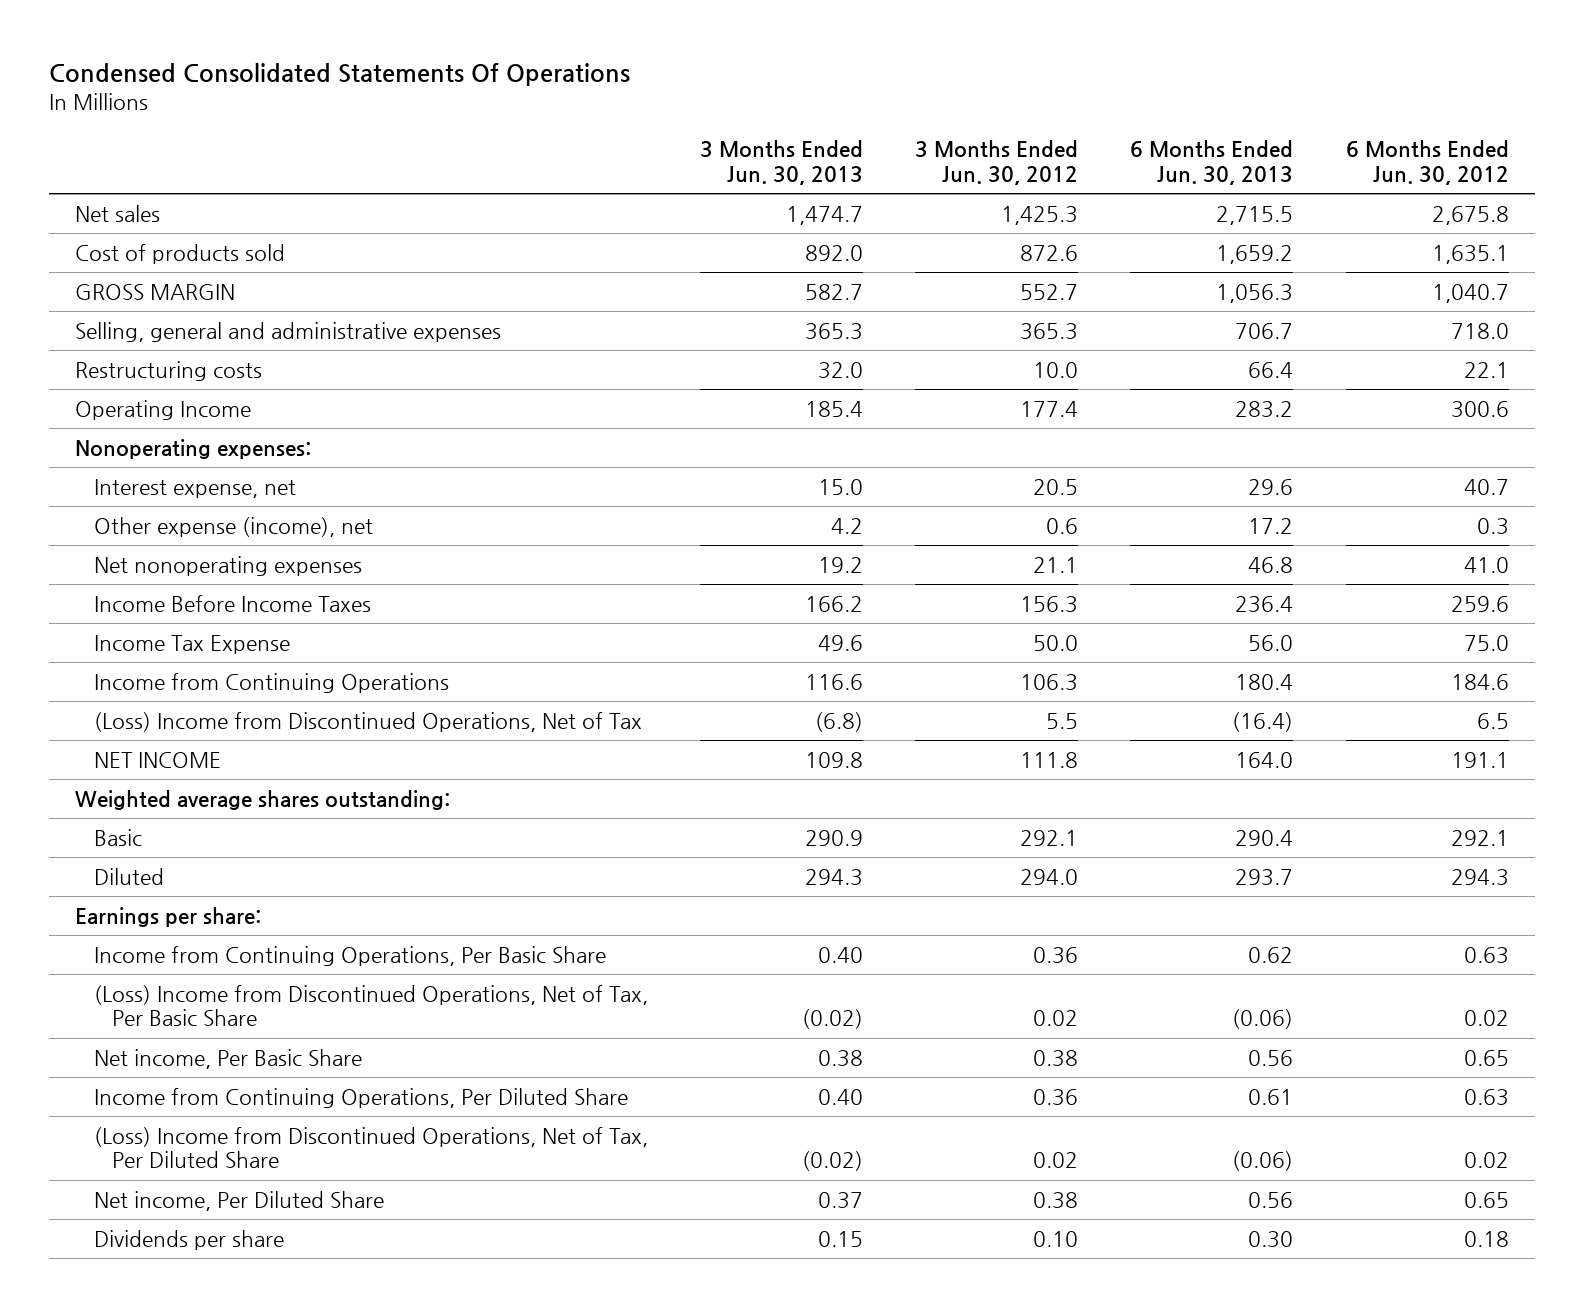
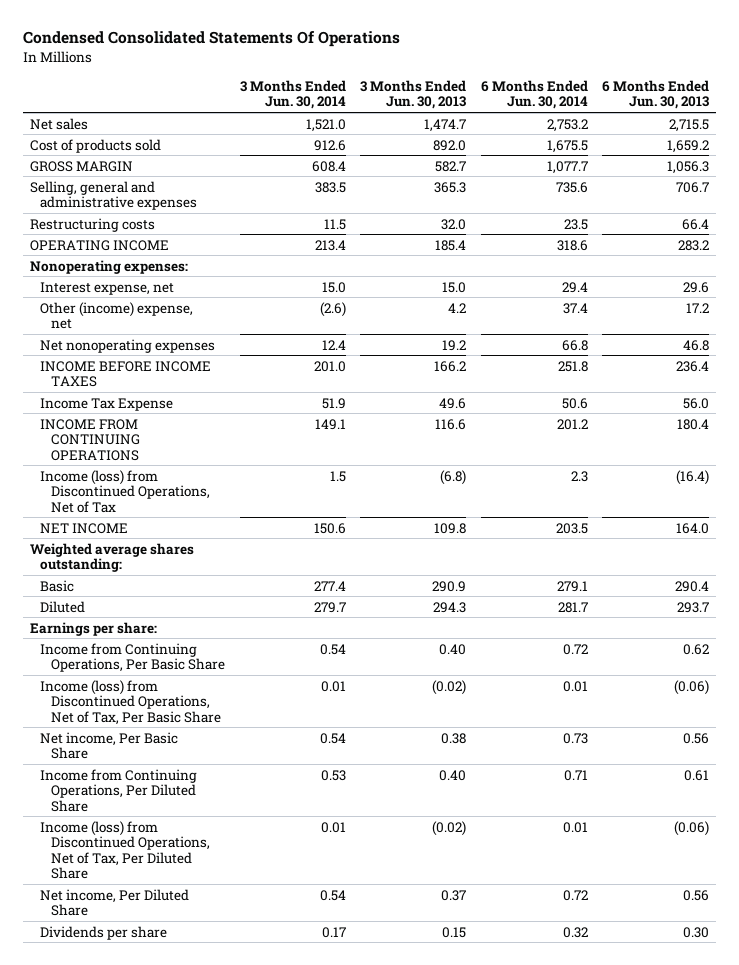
[915,139,1079,185] 3 Months Ended Jun. 30, 2012 -> none
[1345,139,1509,185] 6 Months Ended Jun. 30, 2012 -> none
none -> [239,79,346,110] 3 Months Ended Jun. 30, 2014
none -> [480,79,588,110] 6 Months Ended Jun. 30, 2014
[74,399,251,420] Operating Income -> [29,239,169,251] OPERATING INCOME
[93,516,373,537] Other expense (income), net -> [40,301,194,330] Other (income) expense, net
[93,594,371,612] Income Before Income Taxes -> [40,360,212,388] INCOME BEFORE INCOME TAXES
[93,672,449,693] Income from Continuing Operations -> [40,418,141,461] INCOME FROM CONTINUING OPERATIONS
[93,711,642,732] (Loss) Income from Discontinued Operations, Net of Tax -> [40,469,211,513] Income (loss) from Discontinued Operations, Net of Tax
[93,984,648,1027] (Loss) Income from Discontinued Operations, Net of Tax, Per Basic Share -> [40,679,222,725] Income (loss) from Discontinued Operations, Net of Tax, Per Basic Share
[93,1126,648,1169] (Loss) Income from Discontinued Operations, Net of Tax, Per Diluted Share -> [40,820,211,880] Income (loss) from Discontinued Operations, Net of Tax, Per Diluted Share

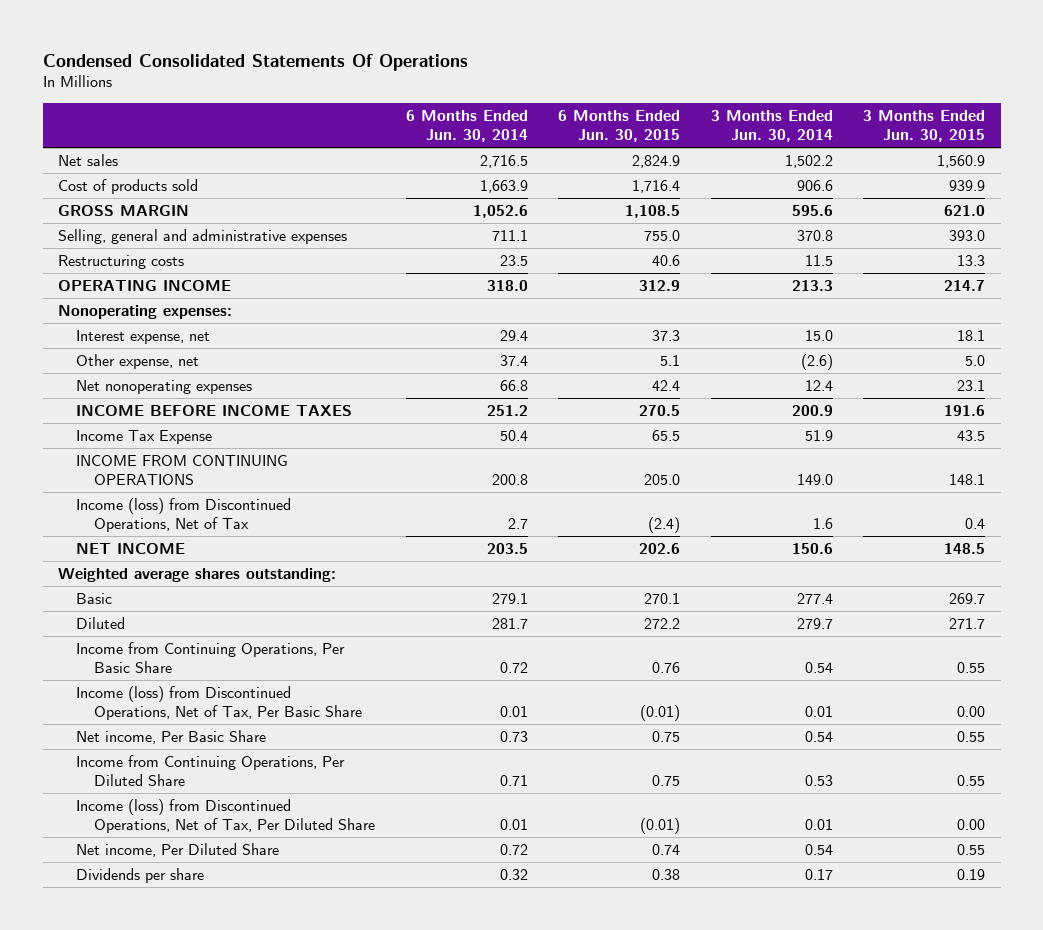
[360,79,467,110] 3 Months Ended Jun. 30, 2013 -> none
[602,79,710,110] 6 Months Ended Jun. 30, 2013 -> none
none -> [558,109,681,142] 6 Months Ended Jun. 30, 2015
none -> [863,109,986,142] 3 Months Ended Jun. 30, 2015
[305,118,346,132] 1,521.0 -> [784,155,833,169] 1,502.2
[546,118,588,132] 2,753.2 -> [479,155,528,169] 2,716.5
[313,139,346,151] 912.6 -> [796,180,833,192] 906.6
[546,139,588,153] 1,675.5 -> [479,180,528,194] 1,663.9
[311,160,346,172] 608.4 -> [791,205,833,217] 595.6
[546,160,588,174] 1,077.7 -> [472,205,528,219] 1,052.6
[314,181,346,193] 383.5 -> [796,230,833,242] 370.8
[555,181,588,193] 735.6 -> [491,230,528,242] 711.1
[314,239,346,251] 213.4 -> [791,280,833,292] 213.3
[556,239,588,251] 318.6 -> [486,280,528,292] 318.0
[40,301,194,330] Other (income) expense, net -> [76,354,200,370] Other expense, net
[313,360,346,372] 201.0 -> [791,405,833,417] 200.9
[557,360,588,372] 251.8 -> [486,405,528,417] 251.2
[561,397,588,409] 50.6 -> [499,430,528,442] 50.4
[314,418,346,430] 149.1 -> [796,474,833,486] 149.0
[556,418,588,430] 201.2 -> [491,474,528,486] 200.8
[329,470,346,482] 1.5 -> [812,518,833,530] 1.6
[570,470,588,482] 2.3 -> [507,518,528,530] 2.7
[29,621,157,636] Earnings per share: -> none

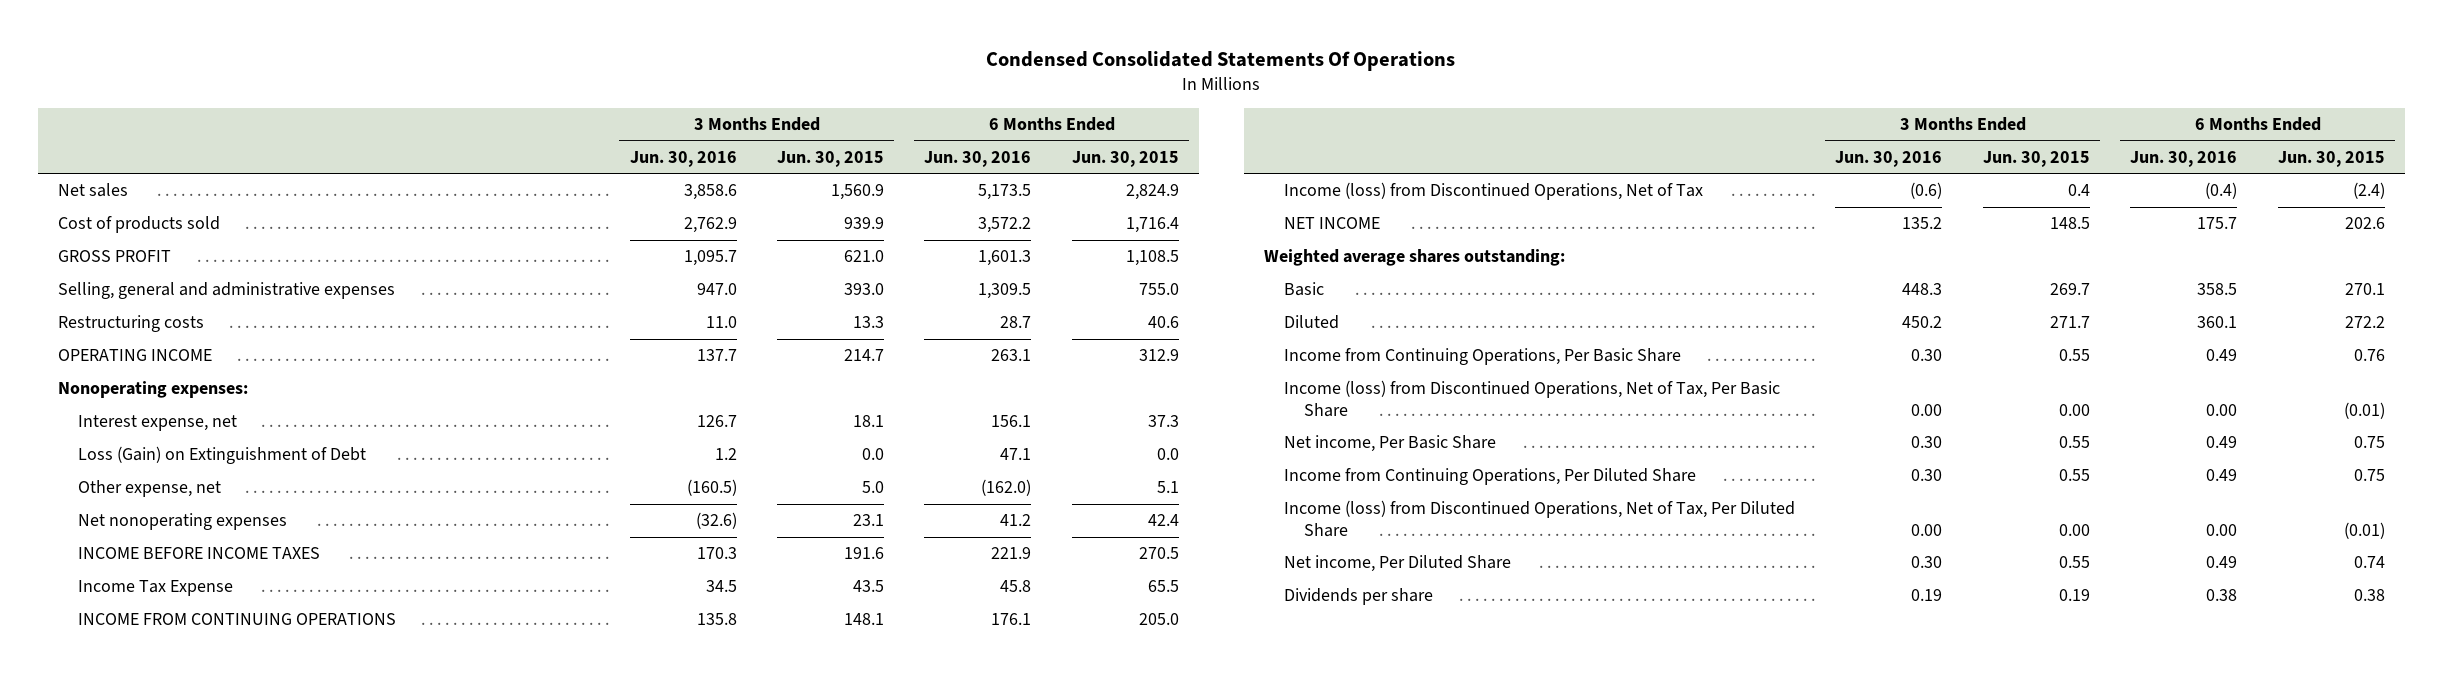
[405,109,528,142] 6 Months Ended Jun. 30, 2014 -> none
[710,109,833,142] 3 Months Ended Jun. 30, 2014 -> none
none -> [629,150,737,167] Jun. 30, 2016
none -> [924,150,1032,167] Jun. 30, 2016
[58,205,190,217] GROSS MARGIN -> [58,250,172,263] GROSS PROFIT
none -> [78,446,367,465] Loss (Gain) on Extinguishment of Debt

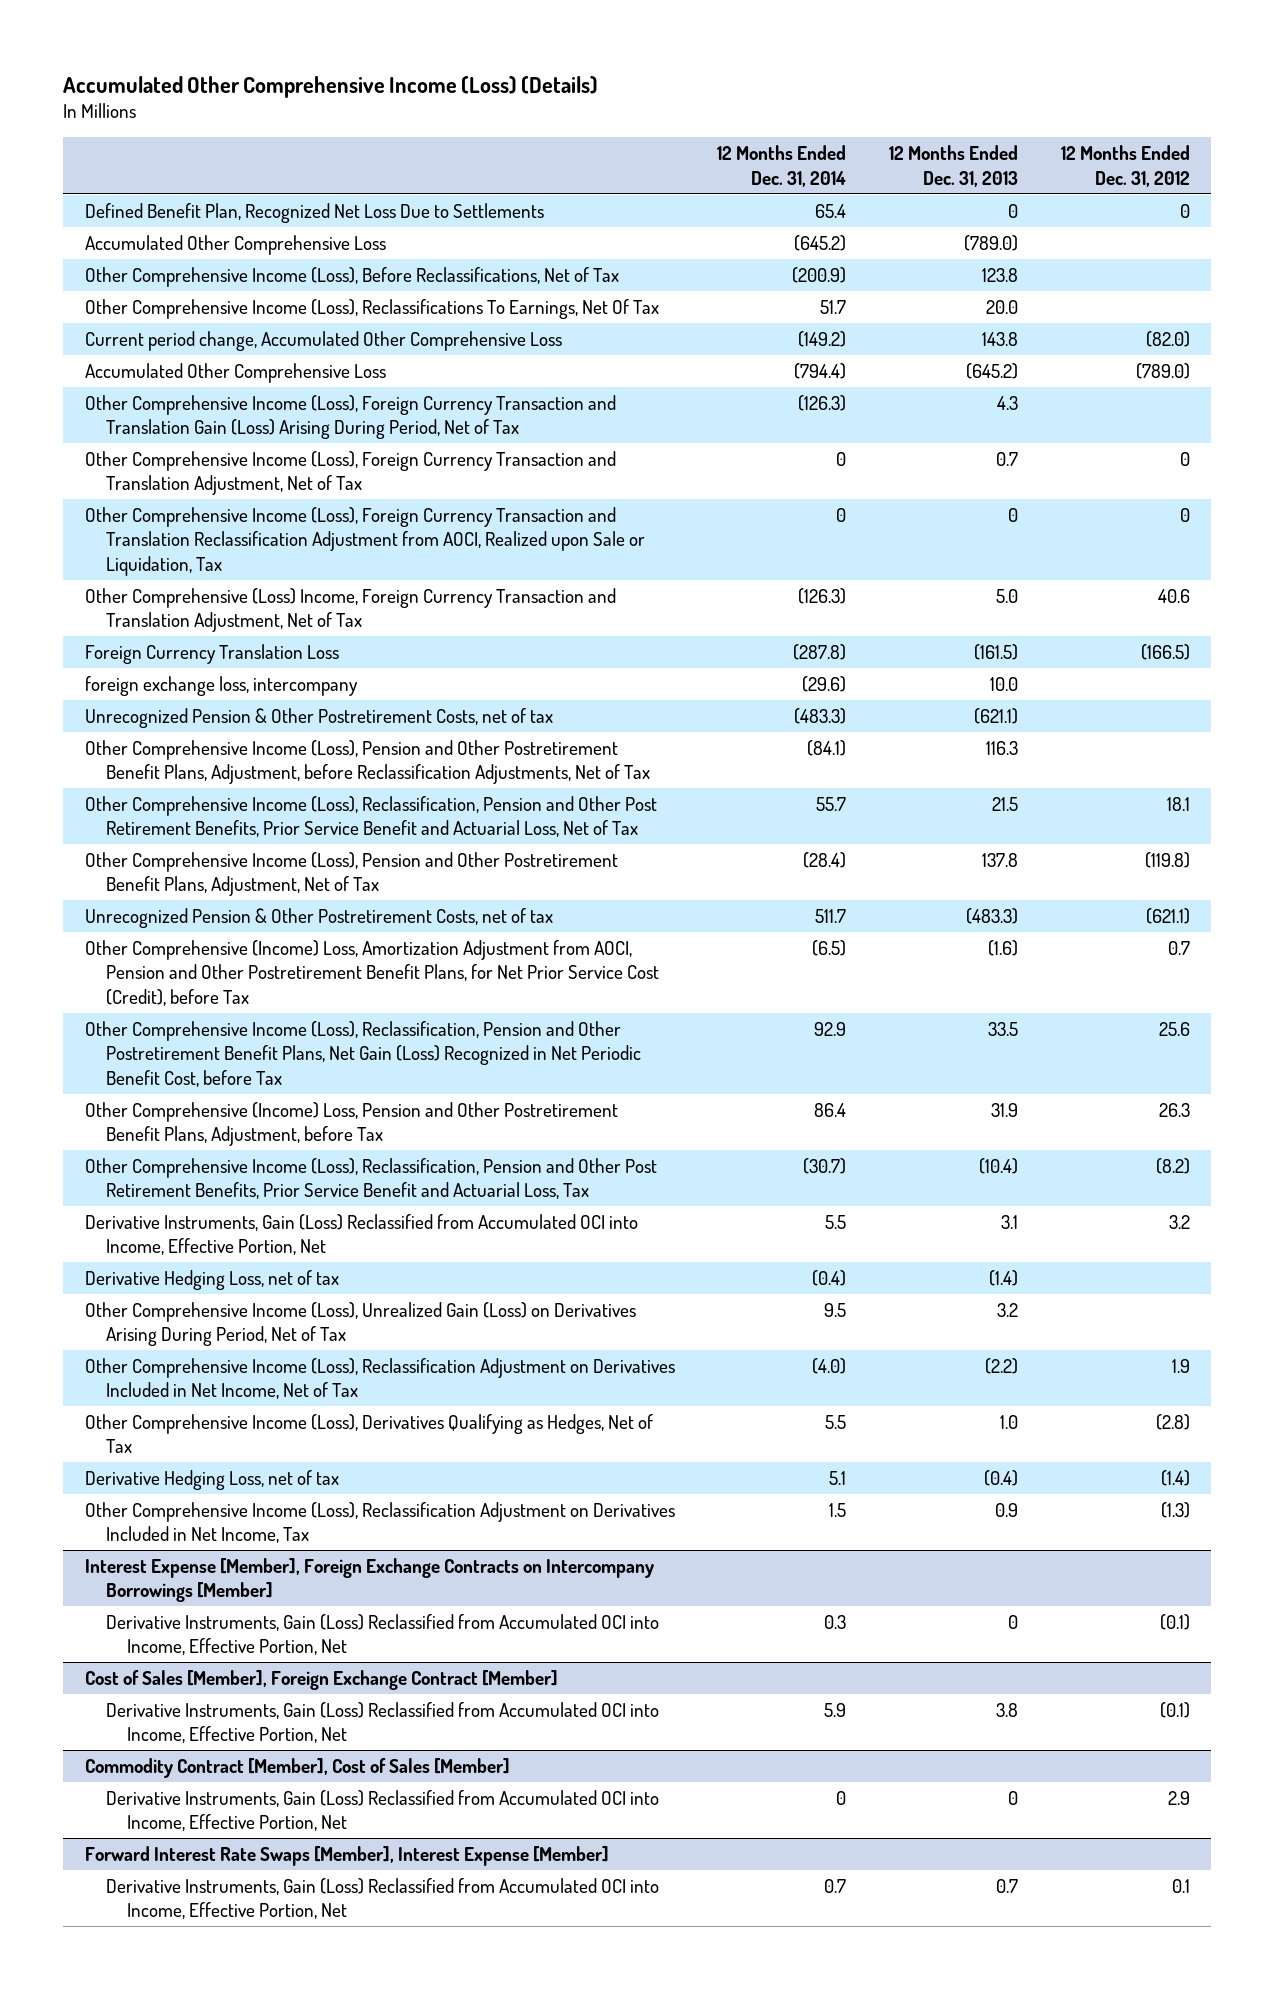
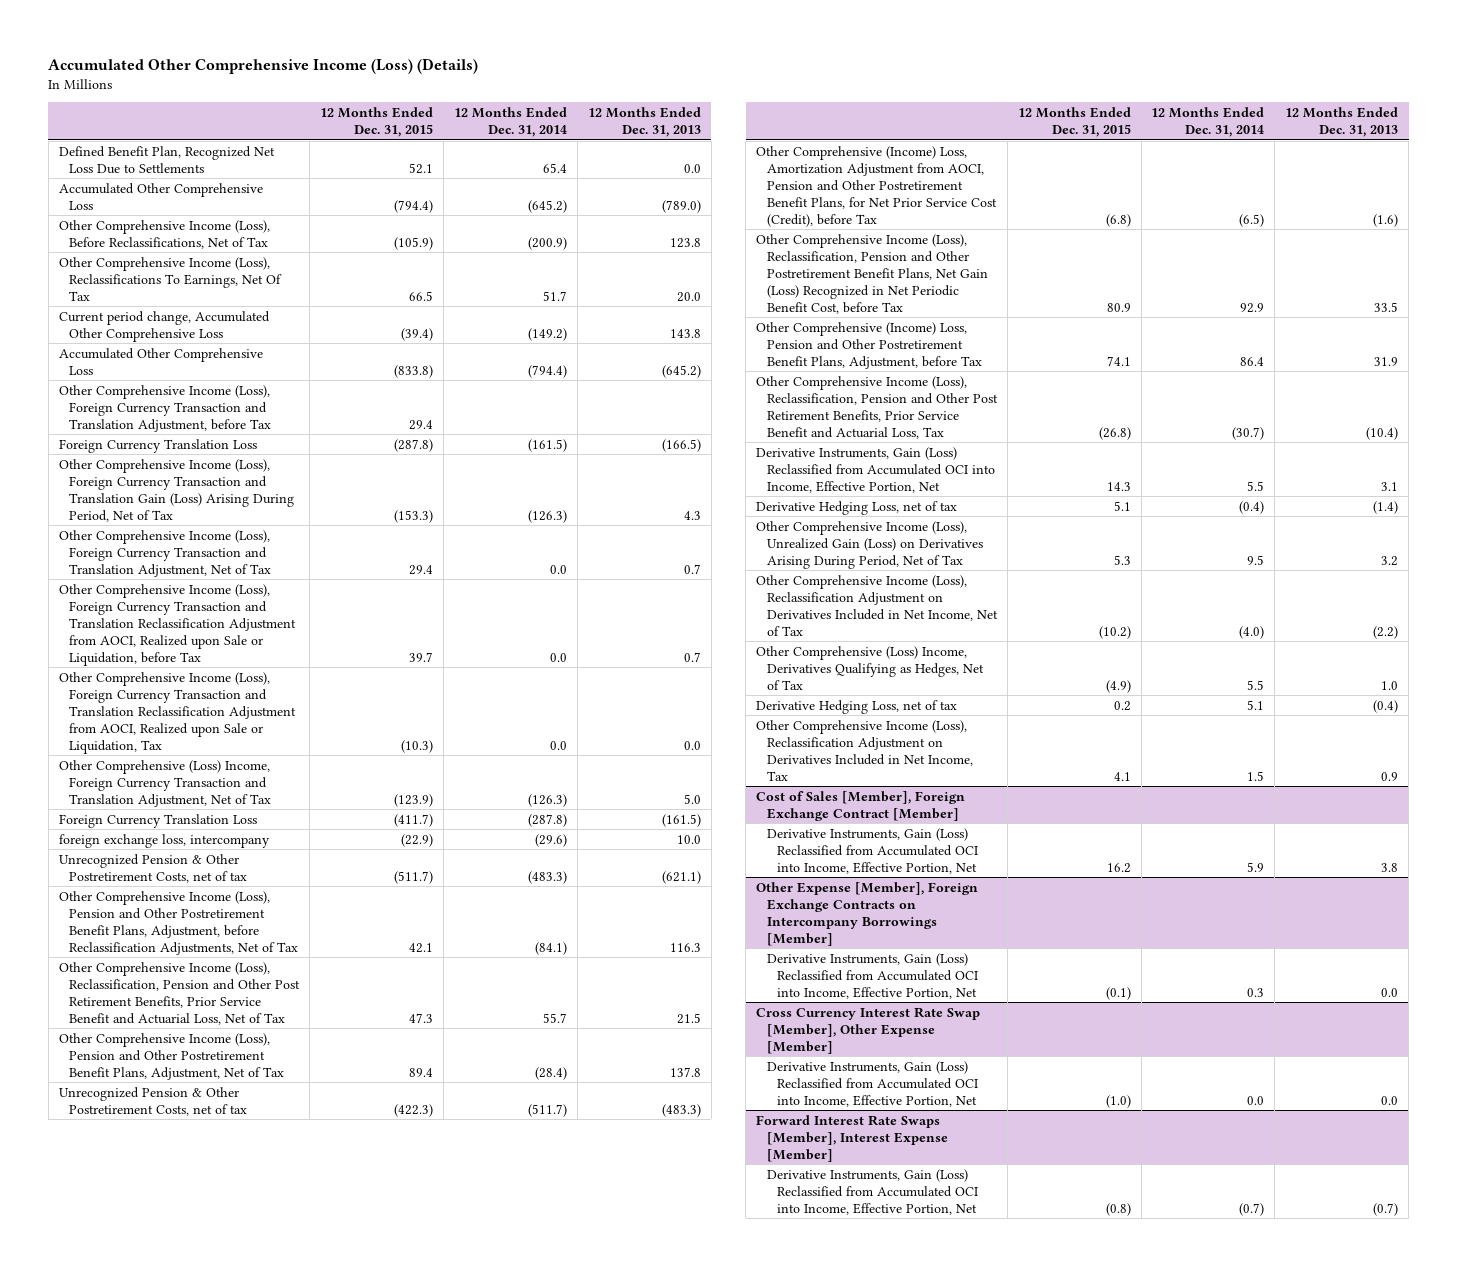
[1060,145,1190,187] 12 Months Ended Dec. 31, 2012 -> none
none -> [320,107,434,138] 12 Months Ended Dec. 31, 2015
[1008,203,1019,218] 0 -> [683,163,701,173] 0.0
none -> [58,384,272,432] Other Comprehensive Income (Loss), Foreign Currency Transaction and Translation Adjustment, before Tax
none -> [58,438,257,453] Foreign Currency Translation Loss
[836,451,847,466] 0 -> [549,564,567,574] 0.0
none -> [58,583,297,666] Other Comprehensive Income (Loss), Foreign Currency Transaction and Translation Reclassification Adjustment from AOCI, Realized upon Sale or Liquidation, before Tax
[836,507,847,522] 0 -> [549,740,567,750] 0.0
[1008,507,1019,522] 0 -> [683,740,701,750] 0.0
[815,908,847,923] 511.7 -> [527,1103,567,1117] (511.7)
[84,1413,653,1454] Other Comprehensive Income (Loss), Derivatives Qualifying as Hedges, Net of Tax -> [756,645,984,690] Other Comprehensive (Loss) Income, Derivatives Qualifying as Hedges, Net of Tax
[84,1557,654,1603] Interest Expense [Member], Foreign Exchange Contracts on Intercompany Borrowings [Member] -> none
[105,1613,659,1656] Derivative Instruments, Gain (Loss) Reclassified from Accumulated OCI into Income, Effective Portion, Net -> none
[84,1757,510,1778] Commodity Contract [Member], Cost of Sales [Member] -> none
none -> [756,881,979,946] Other Expense [Member], Foreign Exchange Contracts on Intercompany Borrowings [Member]
[836,1790,847,1805] 0 -> [1247,987,1265,997] 0.3
[1008,1790,1019,1805] 0 -> [1381,987,1399,997] 0.0
none -> [756,1006,981,1054] Cross Currency Interest Rate Swap [Member], Other Expense [Member]
none -> [766,1060,979,1107] Derivative Instruments, Gain (Loss) Reclassified from Accumulated OCI into Income, Effective Portion, Net
[824,1878,847,1893] 0.7 -> [1239,1202,1265,1216] (0.7)
[996,1878,1019,1893] 0.7 -> [1373,1202,1399,1216] (0.7)

